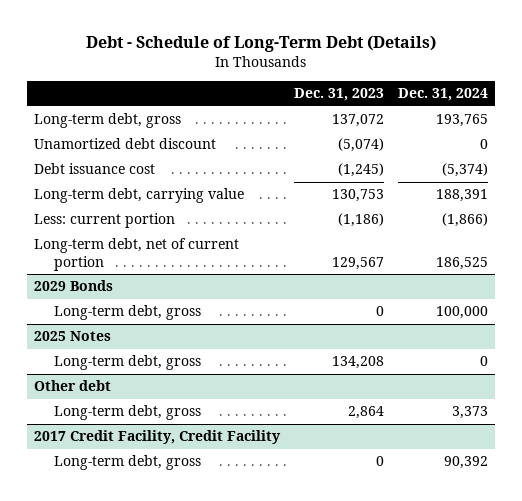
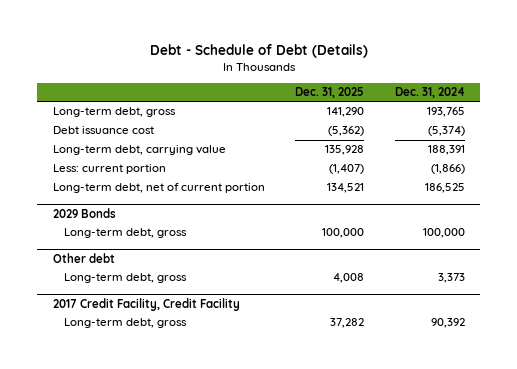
[85,35,436,53] Debt - Schedule of Long-Term Debt (Details) -> [149,44,368,59] Debt - Schedule of Debt (Details)
[293,88,384,102] Dec. 31, 2023 -> none
none -> [295,87,365,99] Dec. 31, 2025
[33,138,216,150] Unamortized debt discount -> none
[33,331,111,342] 2025 Notes -> none
[53,355,201,371] Long-term debt, gross -> none

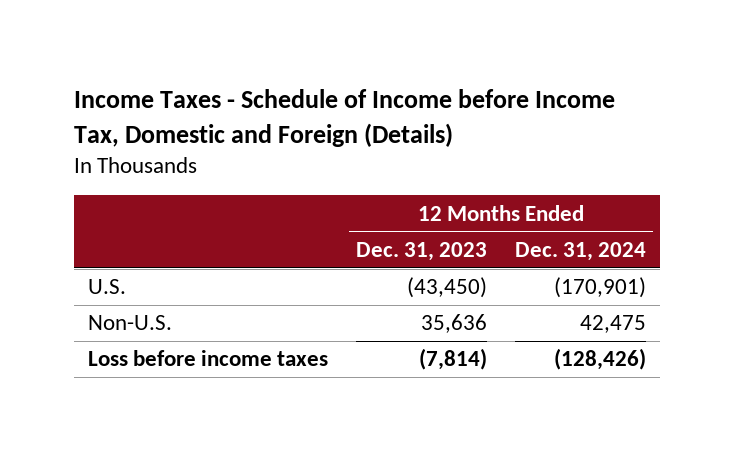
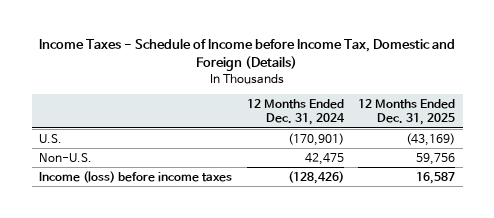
[355,241,487,261] Dec. 31, 2023 -> none
none -> [358,98,456,126] 12 Months Ended Dec. 31, 2025
[87,350,328,367] Loss before income taxes -> [39,170,233,183] Income (loss) before income taxes

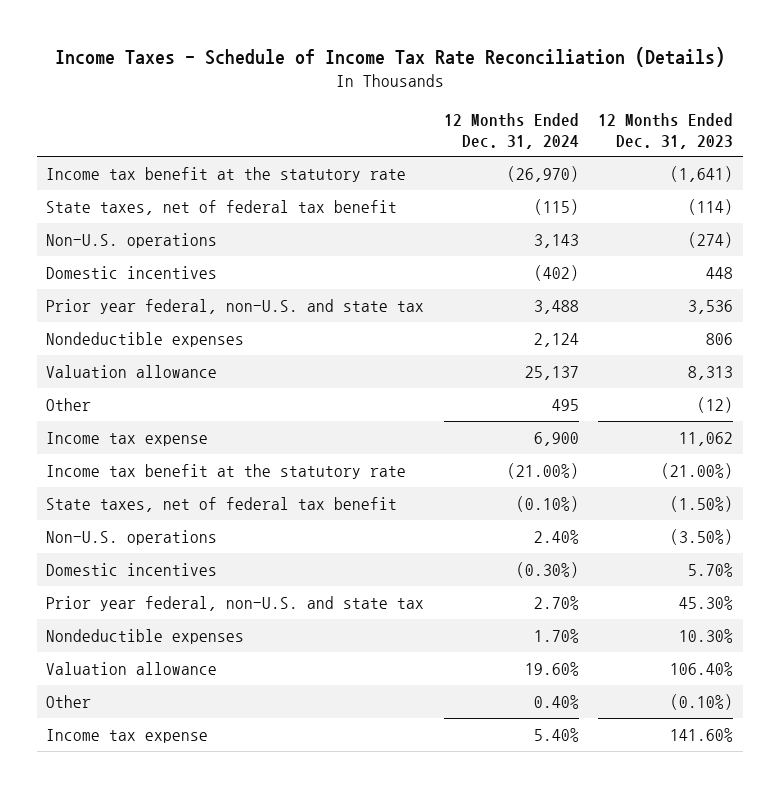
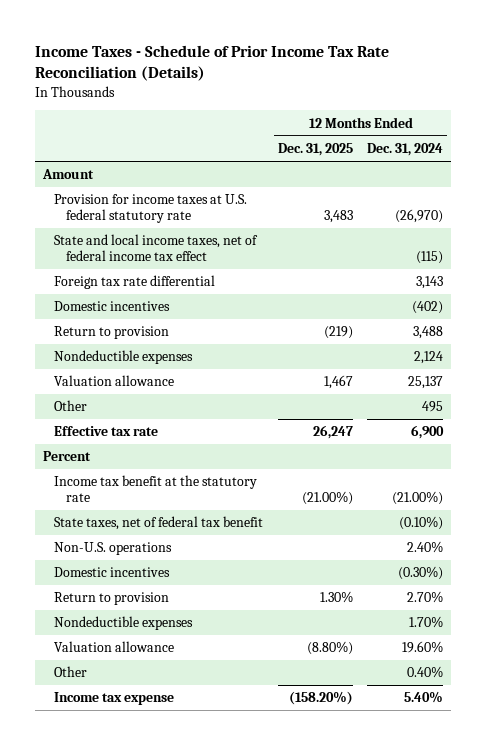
[54,46,725,67] Income Taxes - Schedule of Income Tax Rate Reconciliation (Details) -> [35,44,390,82] Income Taxes - Schedule of Prior Income Tax Rate Reconciliation (Details)
[598,112,734,149] 12 Months Ended Dec. 31, 2023 -> none
none -> [277,143,353,157] Dec. 31, 2025
none -> [41,169,94,180] Amount
[46,166,407,182] Income tax benefit at the statutory rate -> [54,194,248,224] Provision for income taxes at U.S. federal statutory rate
[46,199,398,215] State taxes, net of federal tax benefit -> [54,234,259,262] State and local income taxes, net of federal income tax effect
[46,232,218,248] Non-U.S. operations -> [54,275,216,290] Foreign tax rate differential
[46,298,425,314] Prior year federal, non-U.S. and state tax -> [54,326,170,340] Return to provision
[46,431,209,446] Income tax expense -> [54,426,159,437] Effective tax rate
none -> [42,451,91,462] Percent
[46,595,425,611] Prior year federal, non-U.S. and state tax -> [54,592,170,606] Return to provision

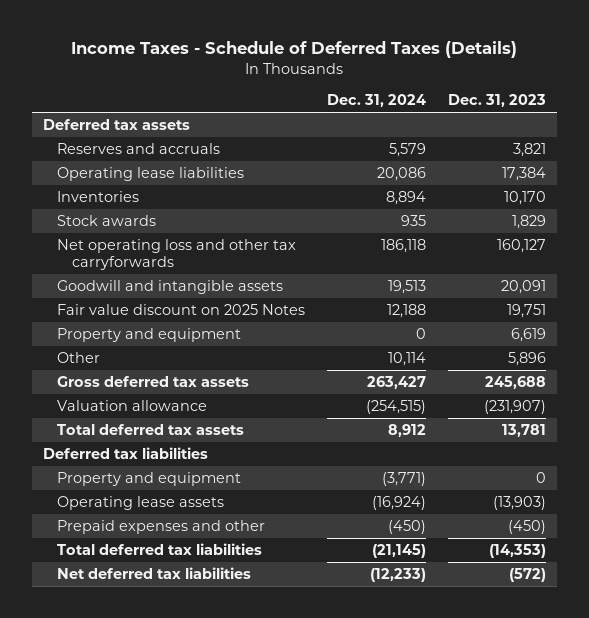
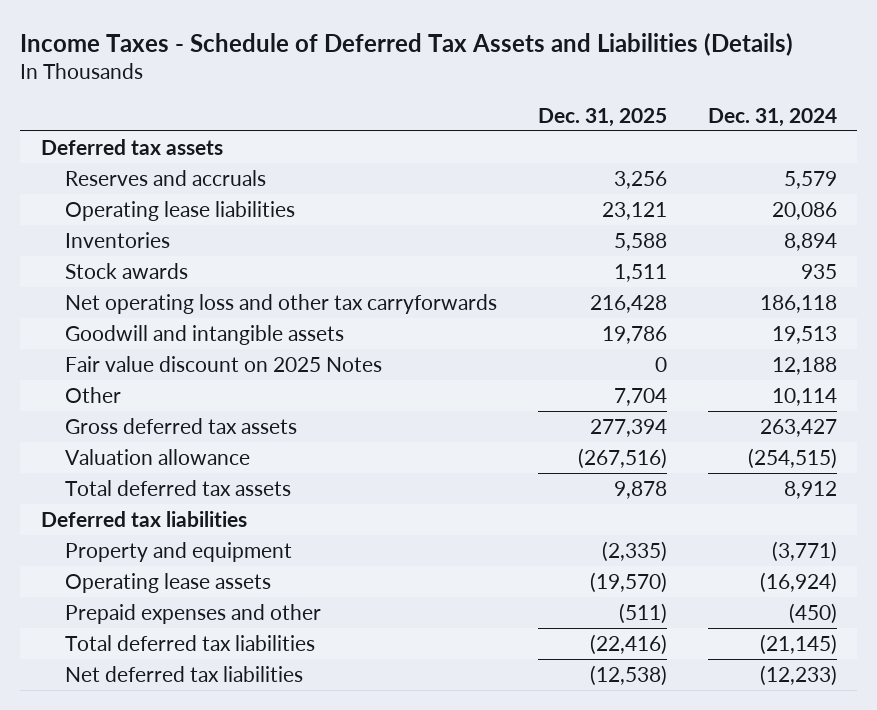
[71,41,518,59] Income Taxes - Schedule of Deferred Taxes (Details) -> [20,32,794,56] Income Taxes - Schedule of Deferred Tax Assets and Liabilities (Details)
[448,94,547,108] Dec. 31, 2023 -> none
none -> [537,107,667,127] Dec. 31, 2025
[57,328,242,343] Property and equipment -> none

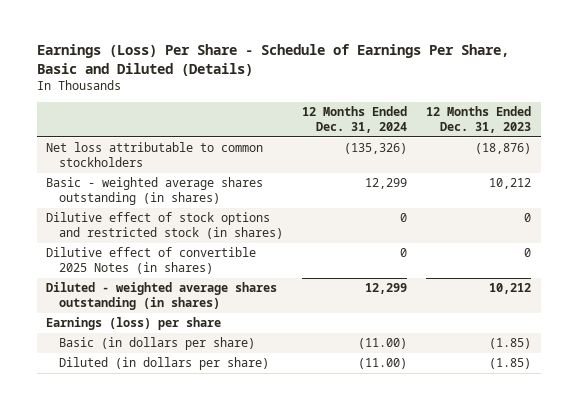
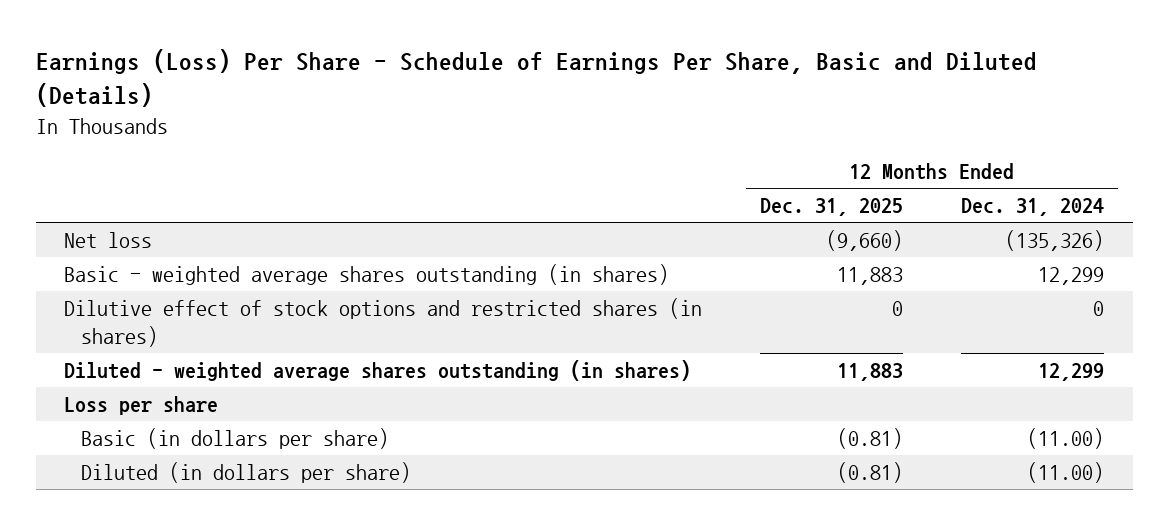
[425,106,531,134] 12 Months Ended Dec. 31, 2023 -> none
none -> [760,198,904,217] Dec. 31, 2025
[46,142,264,168] Net loss attributable to common stockholders -> [64,231,153,248] Net loss
[46,247,257,275] Dilutive effect of convertible 2025 Notes (in shares) -> none
[46,212,283,240] Dilutive effect of stock options and restricted stock (in shares) -> [64,297,703,347] Dilutive effect of stock options and restricted shares (in shares)
[46,317,222,331] Earnings (loss) per share -> [64,395,219,415] Loss per share

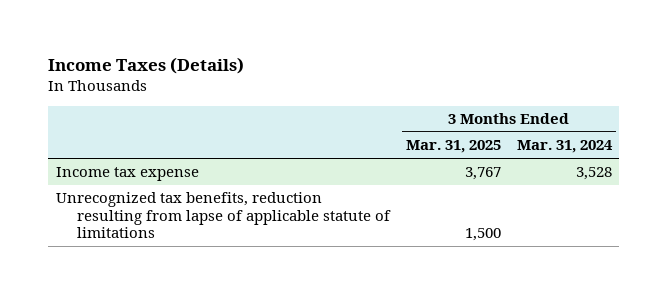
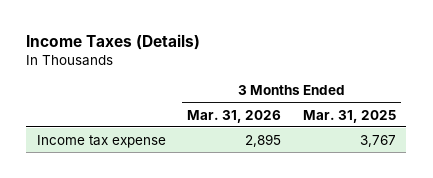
[516,140,613,154] Mar. 31, 2024 -> none
none -> [187,109,282,123] Mar. 31, 2026
[55,192,392,239] Unrecognized tax benefits, reduction resulting from lapse of applicable statute of limitations -> none

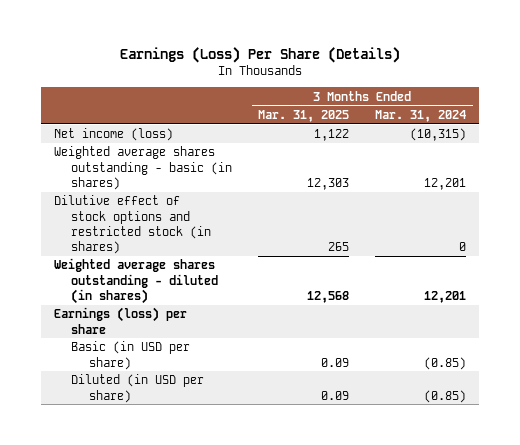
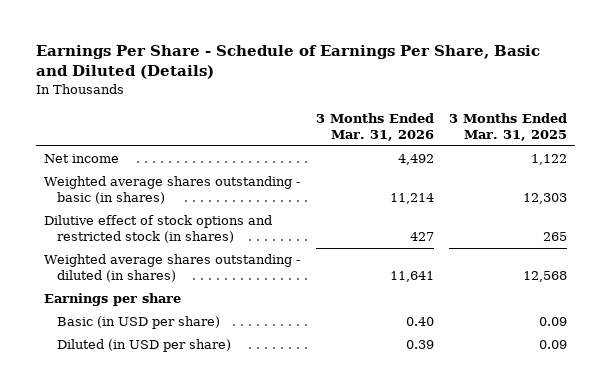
[120,47,401,64] Earnings (Loss) Per Share (Details) -> [36,45,541,80] Earnings Per Share - Schedule of Earnings Per Share, Basic and Diluted (Details)
[375,109,467,122] Mar. 31, 2024 -> none
none -> [315,113,434,141] 3 Months Ended Mar. 31, 2026
[53,128,173,142] Net income (loss) -> [43,154,119,164] Net income
[53,307,187,334] Earnings (loss) per share -> [43,293,181,307] Earnings per share

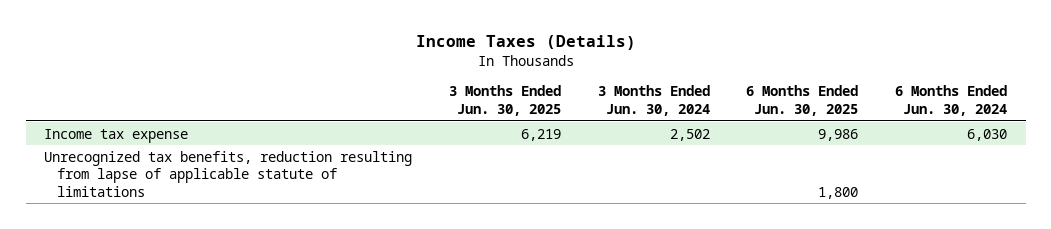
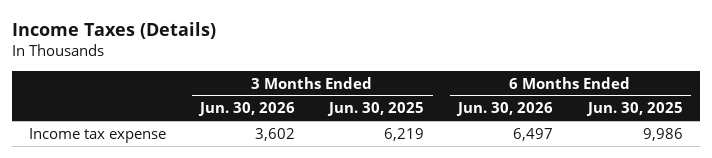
[597,85,710,117] 3 Months Ended Jun. 30, 2024 -> none
[895,85,1008,117] 6 Months Ended Jun. 30, 2024 -> none
none -> [198,102,296,117] Jun. 30, 2026
none -> [456,102,554,117] Jun. 30, 2026
[44,150,413,197] Unrecognized tax benefits, reduction resulting from lapse of applicable statute of limitations -> none

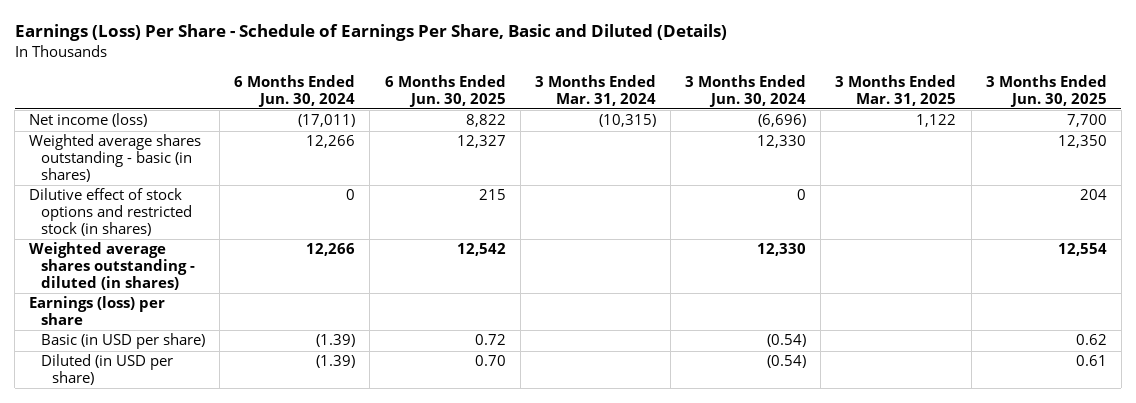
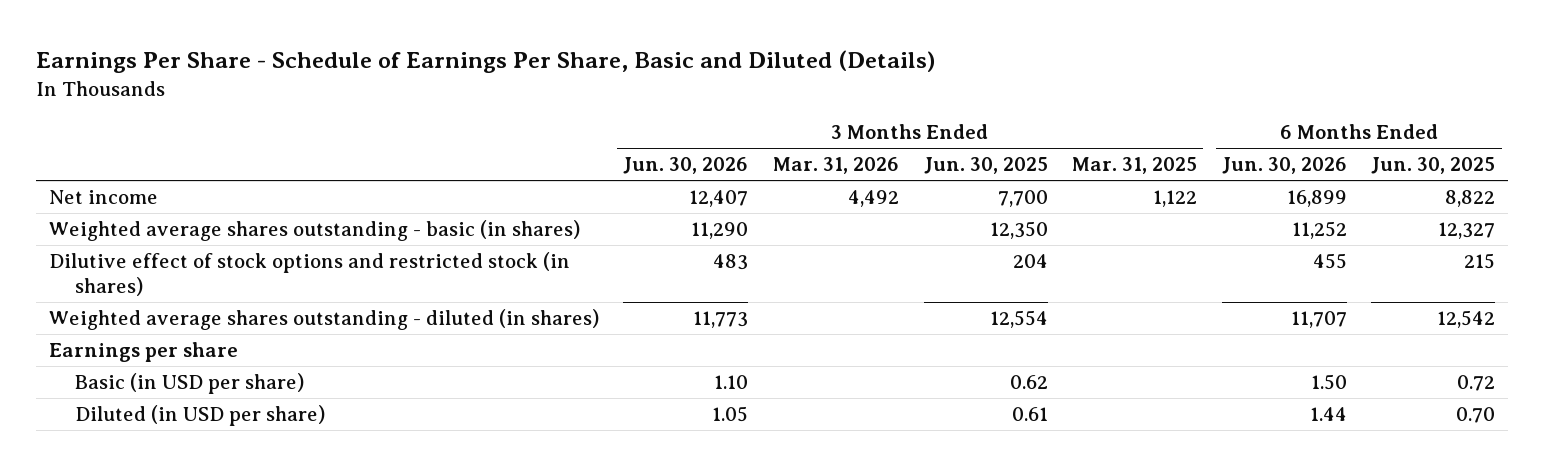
[14,24,727,42] Earnings (Loss) Per Share - Schedule of Earnings Per Share, Basic and Diluted (Details) -> [36,50,936,74] Earnings Per Share - Schedule of Earnings Per Share, Basic and Diluted (Details)
[234,74,356,107] 6 Months Ended Jun. 30, 2024 -> none
[534,74,656,106] 3 Months Ended Mar. 31, 2024 -> none
[685,74,807,107] 3 Months Ended Jun. 30, 2024 -> none
none -> [623,157,749,175] Jun. 30, 2026
none -> [772,157,899,175] Mar. 31, 2026
none -> [1221,157,1347,175] Jun. 30, 2026
[29,113,148,128] Net income (loss) -> [48,190,158,205] Net income
[29,296,166,326] Earnings (loss) per share -> [48,342,238,363] Earnings per share

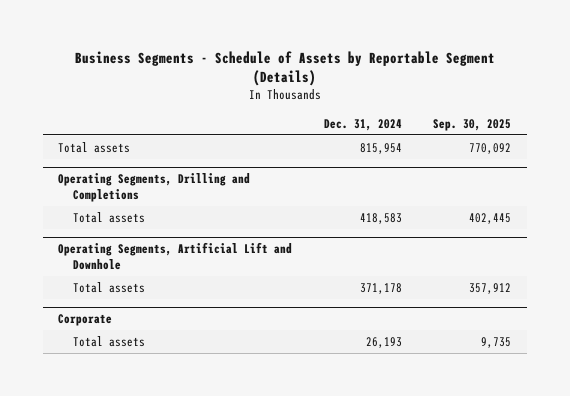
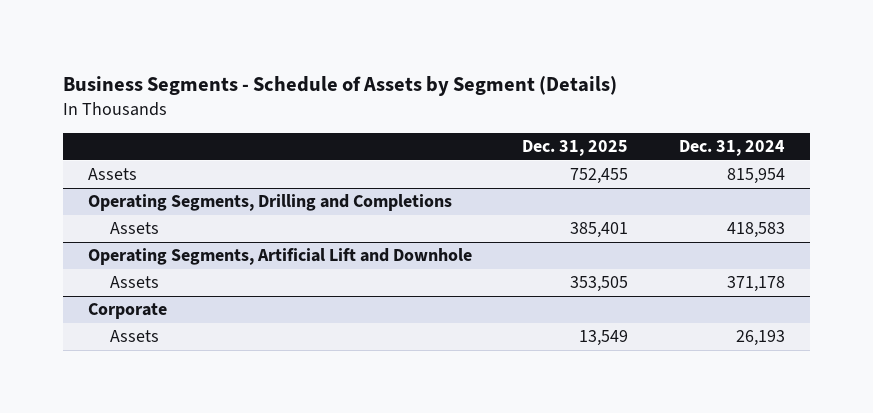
[74,50,495,87] Business Segments - Schedule of Assets by Reportable Segment (Details) -> [62,75,617,96] Business Segments - Schedule of Assets by Segment (Details)
[433,118,512,131] Sep. 30, 2025 -> none
none -> [522,140,629,157] Dec. 31, 2025
[58,141,131,153] Total assets -> [87,168,137,181] Assets
[72,211,145,223] Total assets -> [109,222,159,235] Assets
[72,281,145,293] Total assets -> [109,276,159,289] Assets
[72,335,145,347] Total assets -> [109,330,159,343] Assets

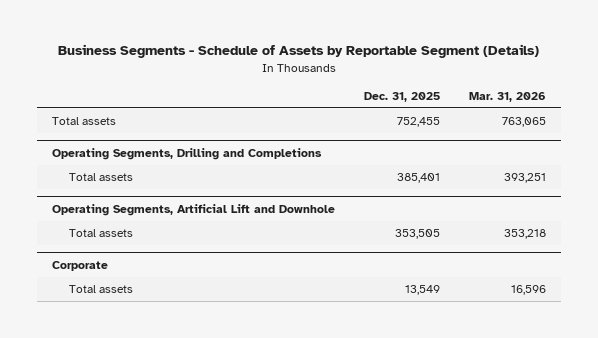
[62,75,617,96] Business Segments - Schedule of Assets by Segment (Details) -> [57,44,539,59] Business Segments - Schedule of Assets by Reportable Segment (Details)
[678,140,785,157] Dec. 31, 2024 -> none
none -> [469,91,547,102] Mar. 31, 2026
[87,168,137,181] Assets -> [51,117,116,126] Total assets
[109,222,159,235] Assets -> [69,173,134,182] Total assets
[109,276,159,289] Assets -> [69,229,134,238] Total assets
[109,330,159,343] Assets -> [69,285,134,294] Total assets

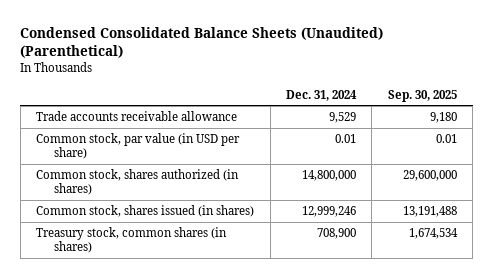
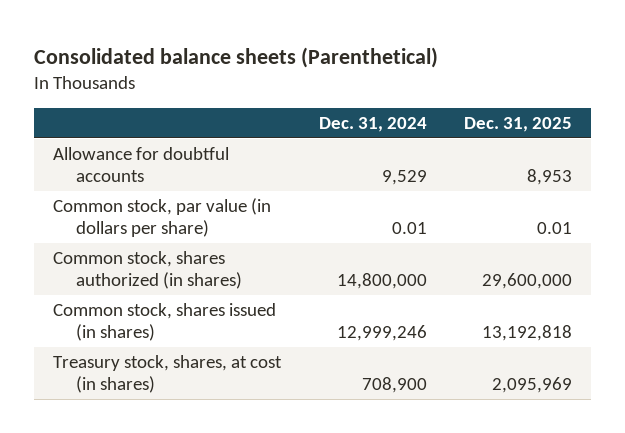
[20,27,384,59] Condensed Consolidated Balance Sheets (Unaudited) (Parenthetical) -> [33,46,438,68] Consolidated balance sheets (Parenthetical)
[387,89,457,102] Sep. 30, 2025 -> none
none -> [464,117,573,133] Dec. 31, 2025
[36,111,238,122] Trade accounts receivable allowance -> [52,146,229,183] Allowance for doubtful accounts
[36,133,241,160] Common stock, par value (in USD per share) -> [52,197,271,238] Common stock, par value (in dollars per share)
[36,227,228,254] Treasury stock, common shares (in shares) -> [52,354,282,394] Treasury stock, shares, at cost (in shares)

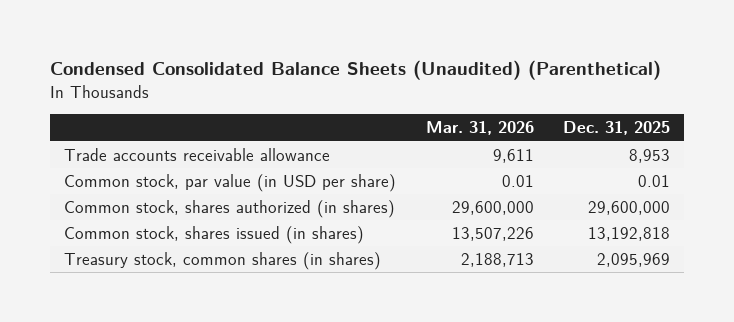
[33,46,438,68] Consolidated balance sheets (Parenthetical) -> [49,60,661,81] Condensed Consolidated Balance Sheets (Unaudited) (Parenthetical)
[318,117,427,133] Dec. 31, 2024 -> none
none -> [425,121,534,136] Mar. 31, 2026
[52,146,229,183] Allowance for doubtful accounts -> [64,147,331,161] Trade accounts receivable allowance
[52,197,271,238] Common stock, par value (in dollars per share) -> [64,173,397,192] Common stock, par value (in USD per share)
[52,354,282,394] Treasury stock, shares, at cost (in shares) -> [64,251,382,270] Treasury stock, common shares (in shares)

